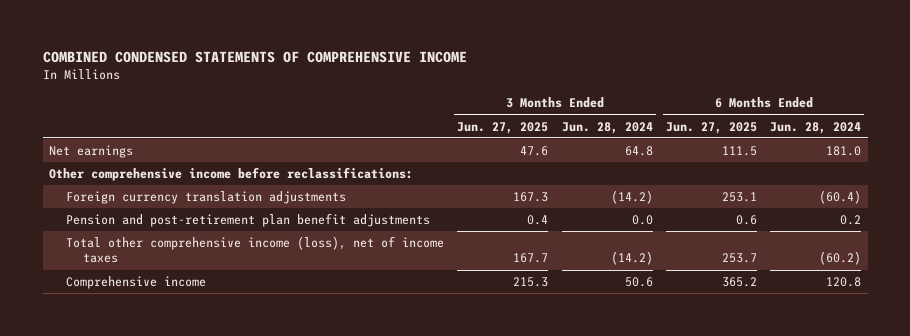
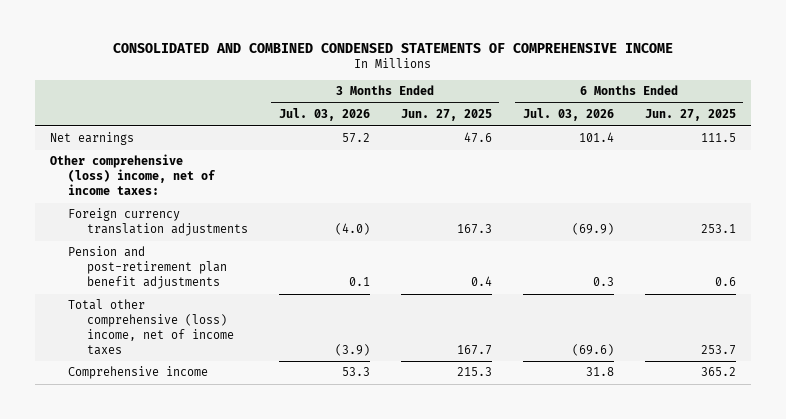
[42,51,467,64] COMBINED CONDENSED STATEMENTS OF COMPREHENSIVE INCOME -> [112,42,673,53] CONSOLIDATED AND COMBINED CONDENSED STATEMENTS OF COMPREHENSIVE INCOME
[561,121,653,134] Jun. 28, 2024 -> none
[770,121,862,134] Jun. 28, 2024 -> none
none -> [278,108,370,122] Jul. 03, 2026
none -> [522,108,614,122] Jul. 03, 2026
[49,166,414,181] Other comprehensive income before reclassifications: -> [50,154,216,196] Other comprehensive (loss) income, net of income taxes:
[66,235,445,264] Total other comprehensive income (loss), net of income taxes -> [68,299,234,355] Total other comprehensive (loss) income, net of income taxes

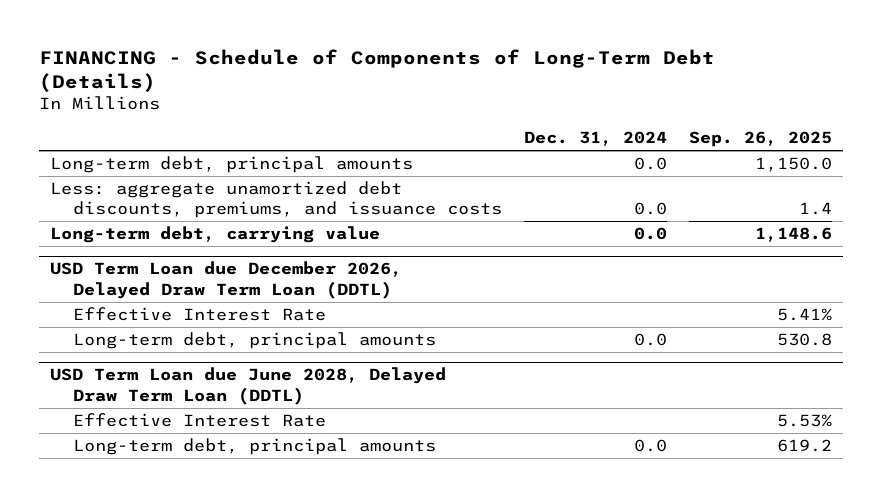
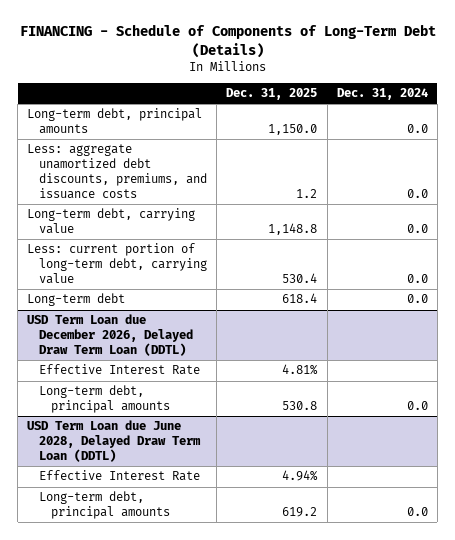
[689,131,833,148] Sep. 26, 2025 -> none
none -> [226,88,318,101] Dec. 31, 2025
none -> [27,243,208,285] Less: current portion of long-term debt, carrying value
none -> [27,293,126,307] Long-term debt

